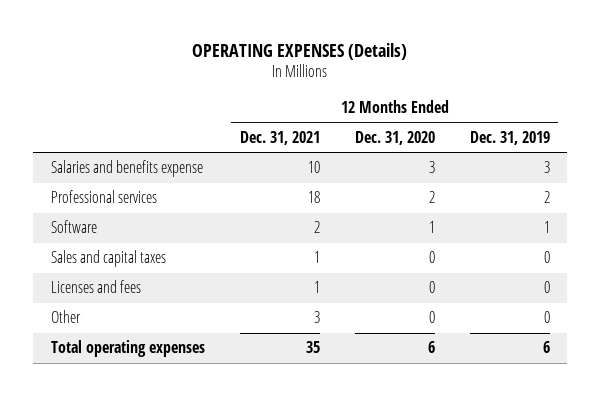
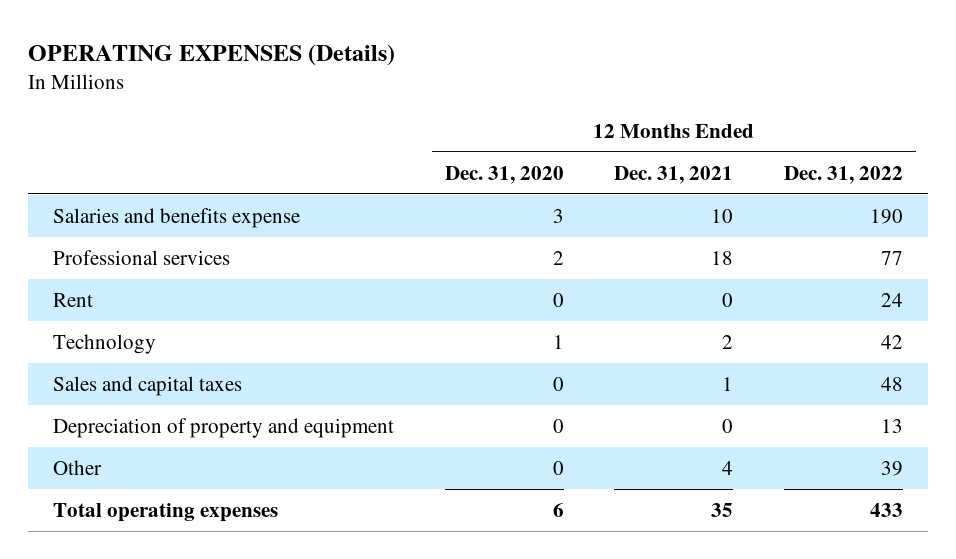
[469,130,550,145] Dec. 31, 2019 -> none
none -> [783,165,903,184] Dec. 31, 2022
[50,220,97,234] Software -> none
none -> [53,292,94,307] Rent
none -> [53,333,157,354] Technology
[50,280,141,294] Licenses and fees -> none
none -> [53,417,395,438] Depreciation of property and equipment
[313,311,320,324] 3 -> [722,460,734,475] 4

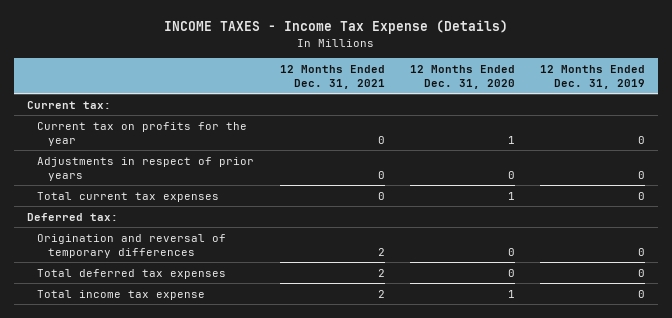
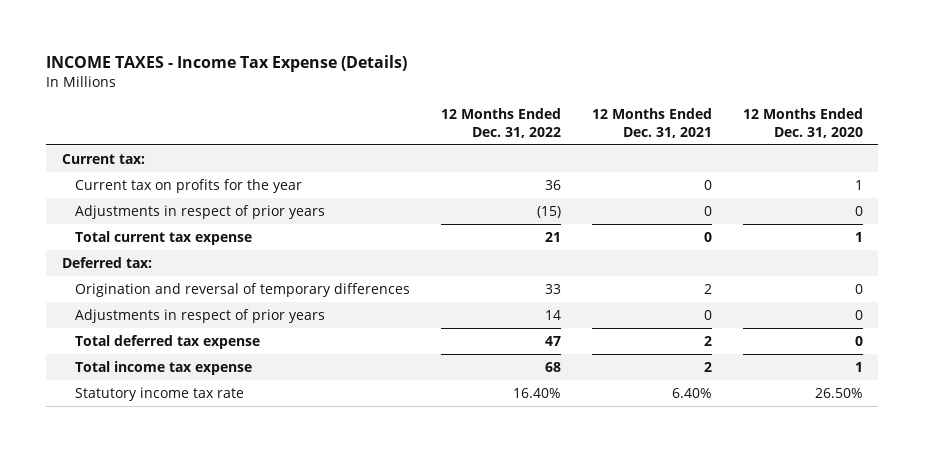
[540,64,646,89] 12 Months Ended Dec. 31, 2019 -> none
none -> [441,107,562,138] 12 Months Ended Dec. 31, 2022
[37,191,220,202] Total current tax expenses -> [75,231,253,246] Total current tax expense
none -> [75,309,326,324] Adjustments in respect of prior years
[37,268,227,279] Total deferred tax expenses -> [75,335,261,350] Total deferred tax expense
none -> [75,387,245,402] Statutory income tax rate

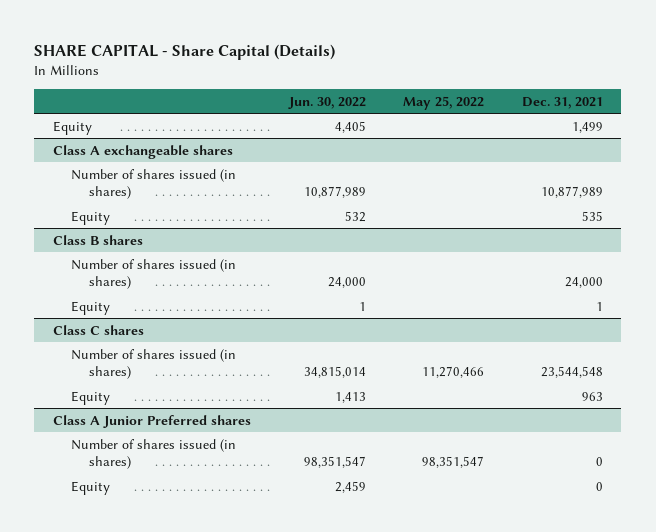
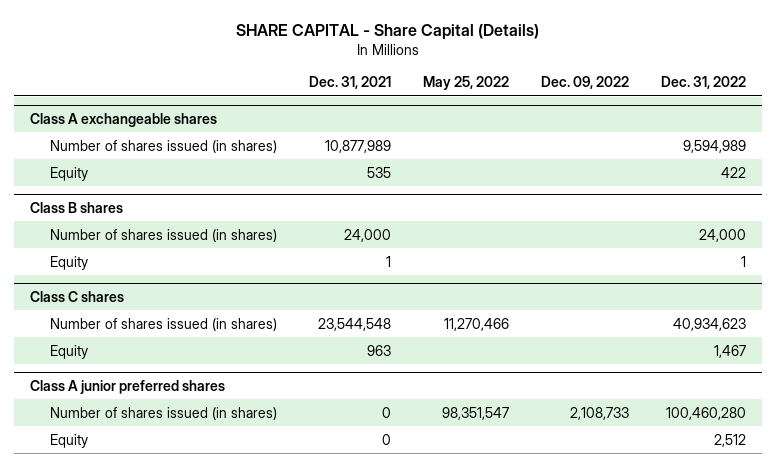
[287,96,366,109] Jun. 30, 2022 -> none
none -> [540,76,629,90] Dec. 09, 2022
none -> [660,76,746,90] Dec. 31, 2022
[53,120,93,135] Equity -> none
[53,414,252,428] Class A Junior Preferred shares -> [30,380,226,395] Class A junior preferred shares

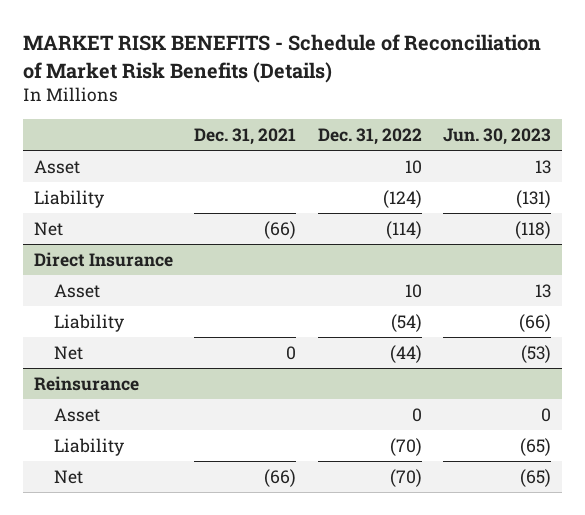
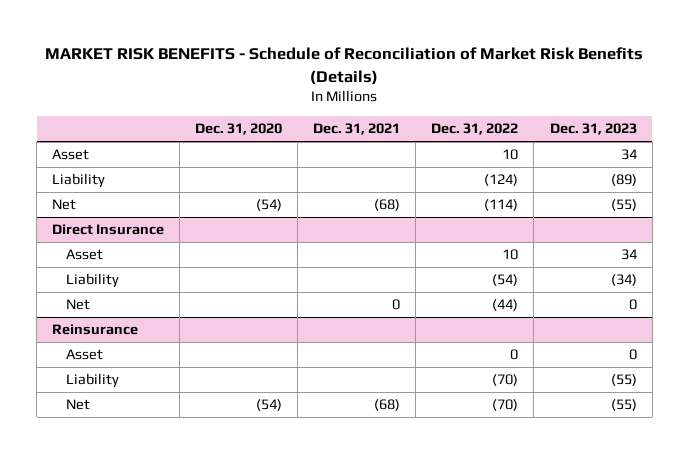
[443,127,552,145] Jun. 30, 2023 -> none
none -> [195,123,283,136] Dec. 31, 2020
none -> [549,123,637,136] Dec. 31, 2023
[264,221,297,240] (66) -> [374,199,401,212] (68)
[264,469,297,488] (66) -> [374,399,401,412] (68)

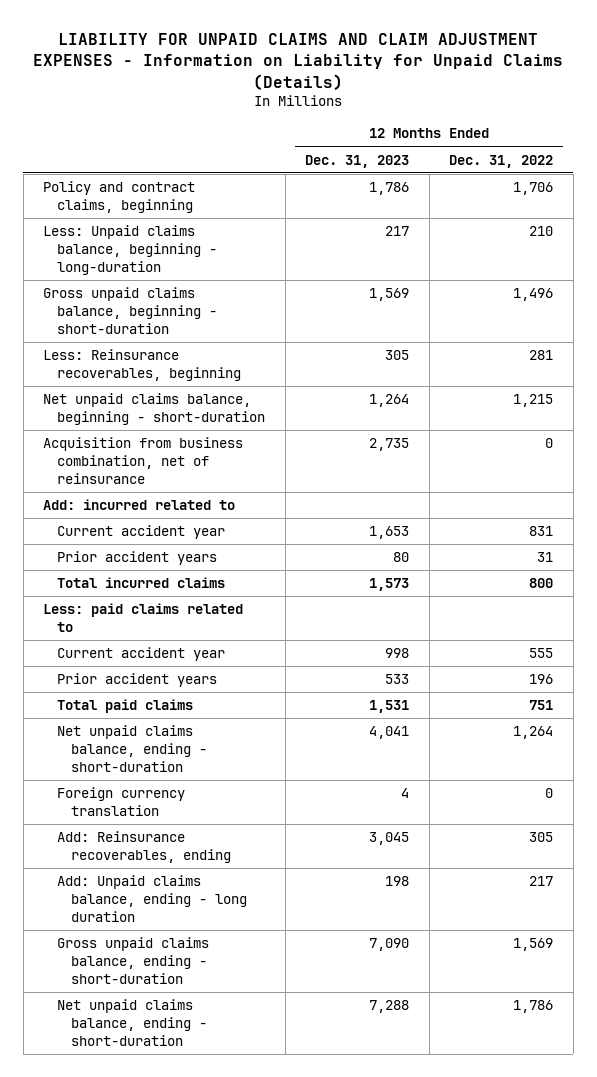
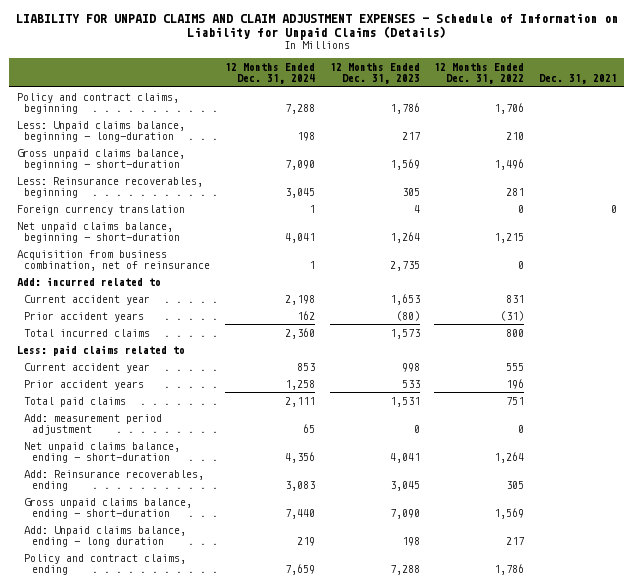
[33,32,564,90] LIABILITY FOR UNPAID CLAIMS AND CLAIM ADJUSTMENT EXPENSES - Information on Liability for Unpaid Claims (Details) -> [15,13,618,41] LIABILITY FOR UNPAID CLAIMS AND CLAIM ADJUSTMENT EXPENSES - Schedule of Information on Liability for Unpaid Claims (Details)
none -> [225,63,316,85] 12 Months Ended Dec. 31, 2024
none -> [538,74,617,85] Dec. 31, 2021
[57,787,186,817] Foreign currency translation -> [16,204,185,215] Foreign currency translation
[393,552,410,563] 80 -> [395,310,420,321] (80)
[537,552,554,563] 31 -> [500,310,525,321] (31)
none -> [24,413,163,435] Add: measurement period adjustment
[57,875,247,923] Add: Unpaid claims balance, ending - long duration -> [24,525,187,547] Add: Unpaid claims balance, ending - long duration
[57,999,207,1047] Net unpaid claims balance, ending - short-duration -> [24,553,187,575] Policy and contract claims, ending

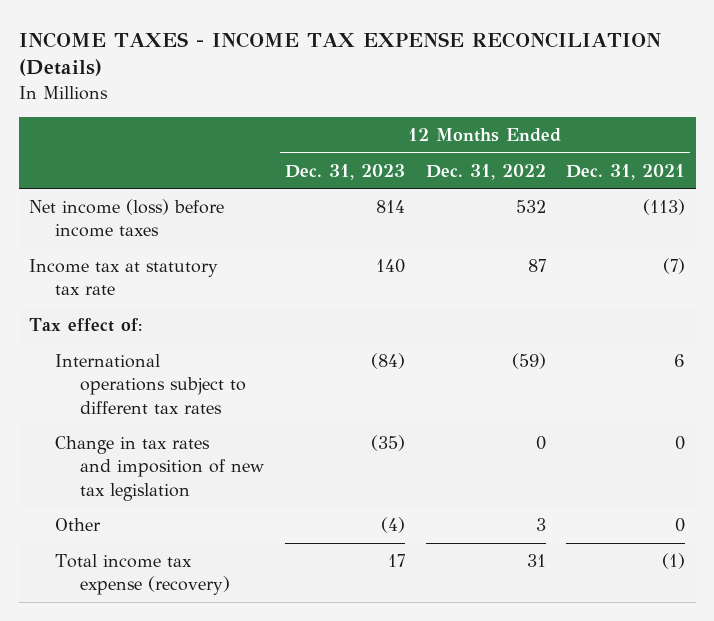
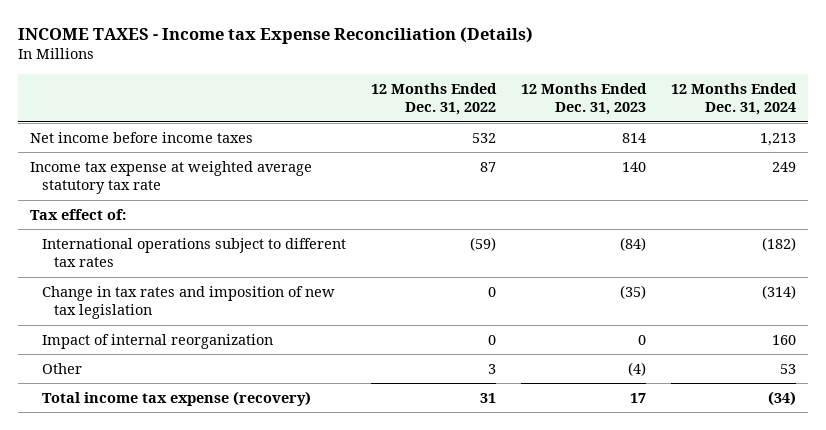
[18,31,661,77] INCOME TAXES - INCOME TAX EXPENSE RECONCILIATION (Details) -> [17,26,533,44] INCOME TAXES - Income tax Expense Reconciliation (Details)
[566,163,686,180] Dec. 31, 2021 -> none
none -> [670,82,797,116] 12 Months Ended Dec. 31, 2024
[28,199,224,238] Net income (loss) before income taxes -> [30,131,254,143] Net income before income taxes
[28,259,218,296] Income tax at statutory tax rate -> [30,160,313,195] Income tax expense at weighted average statutory tax rate
none -> [42,333,274,349] Impact of internal reorganization

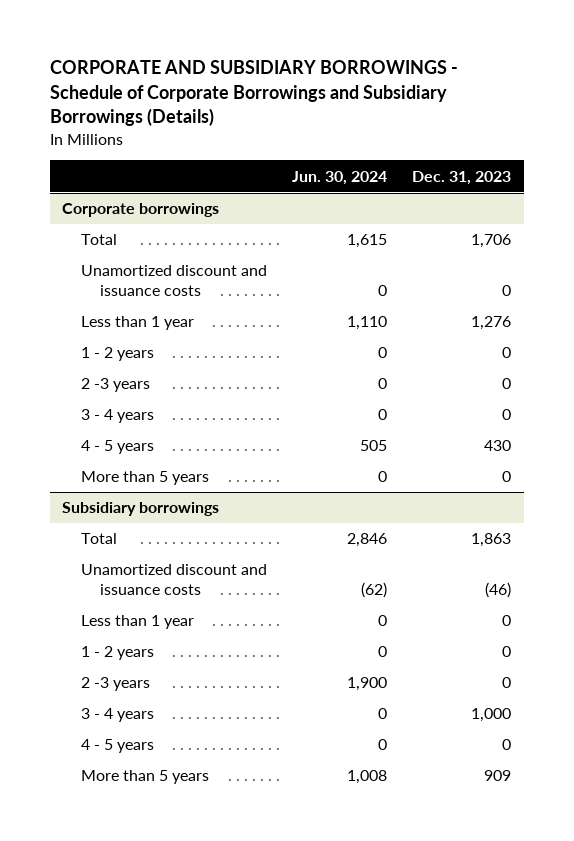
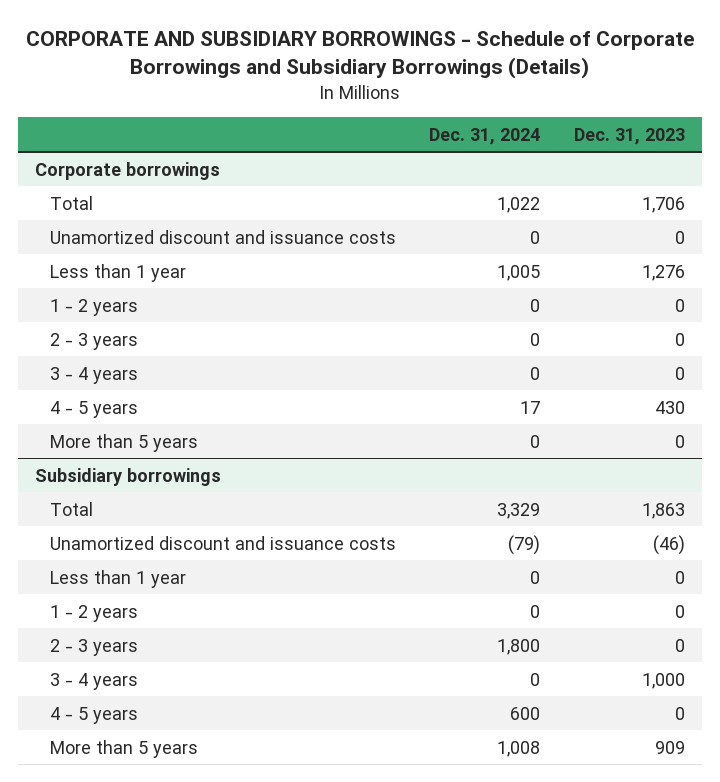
[292,170,388,185] Jun. 30, 2024 -> none
none -> [429,127,541,145] Dec. 31, 2024
[81,378,151,393] 2 -3 years -> [49,332,138,350] 2 - 3 years
[81,677,151,692] 2 -3 years -> [49,638,138,656] 2 - 3 years

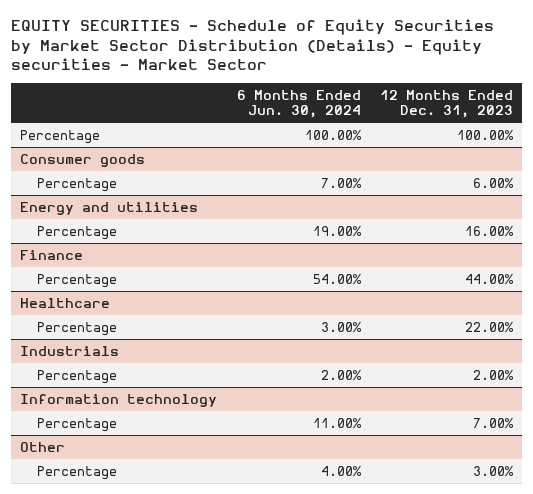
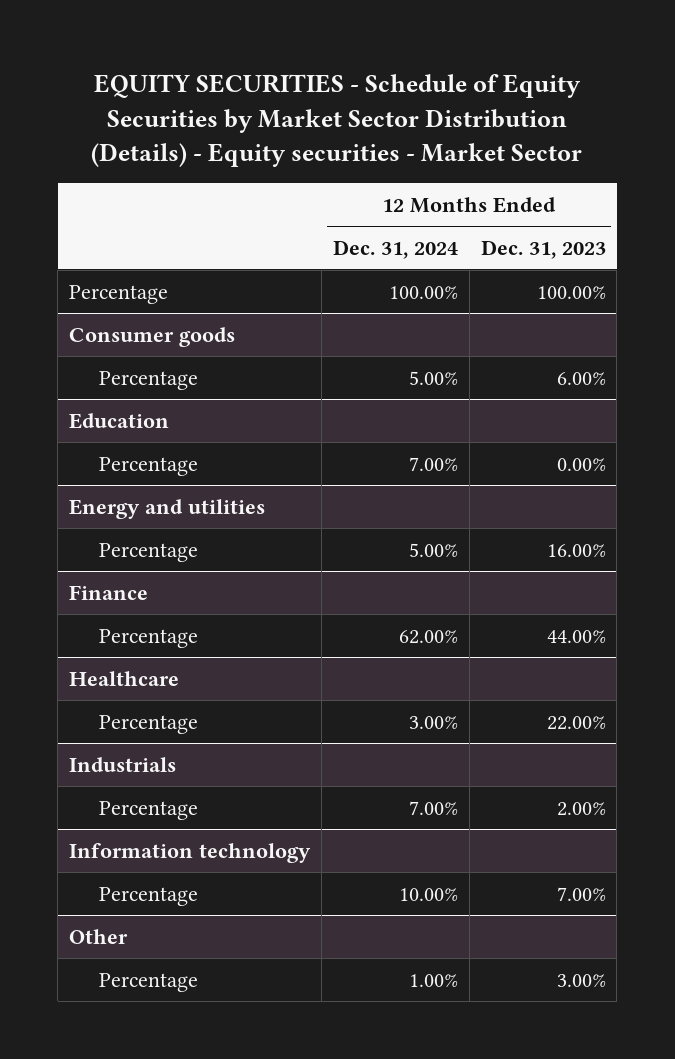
[236,90,361,119] 6 Months Ended Jun. 30, 2024 -> none
none -> [332,239,458,259] Dec. 31, 2024
none -> [69,412,170,429] Education
none -> [99,456,199,476] Percentage

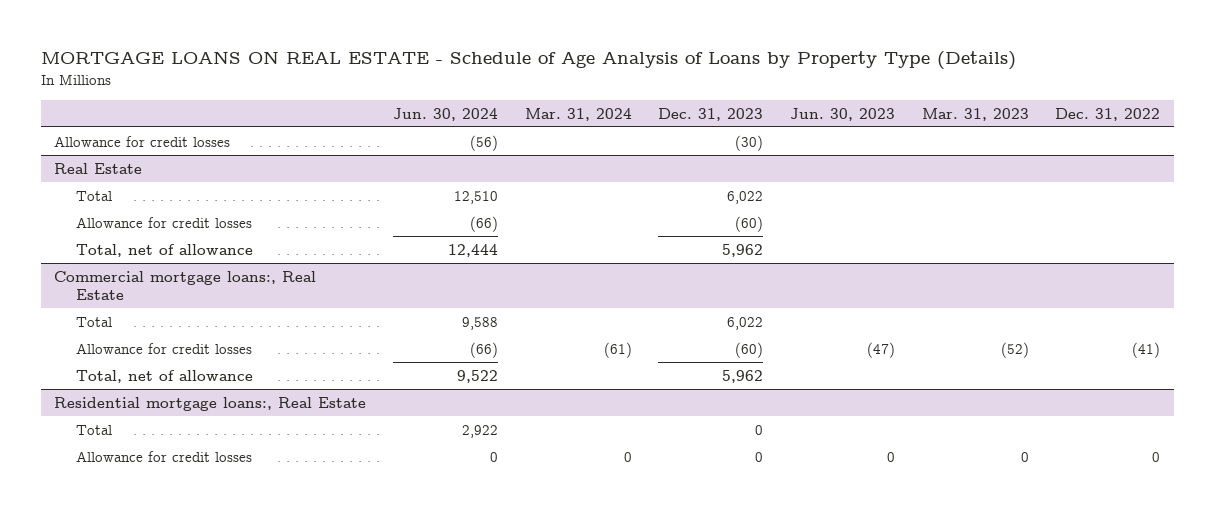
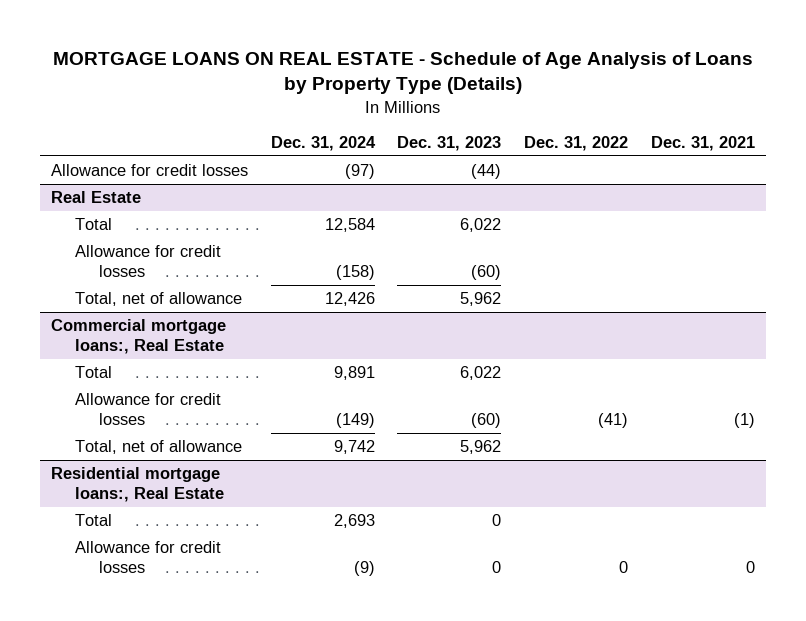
[392,107,498,121] Jun. 30, 2024 -> none
[524,107,632,121] Mar. 31, 2024 -> none
[789,107,895,121] Jun. 30, 2023 -> none
[921,107,1029,121] Mar. 31, 2023 -> none
none -> [270,135,376,151] Dec. 31, 2024
none -> [650,135,755,151] Dec. 31, 2021
[735,134,764,151] (30) -> [471,164,502,180] (44)

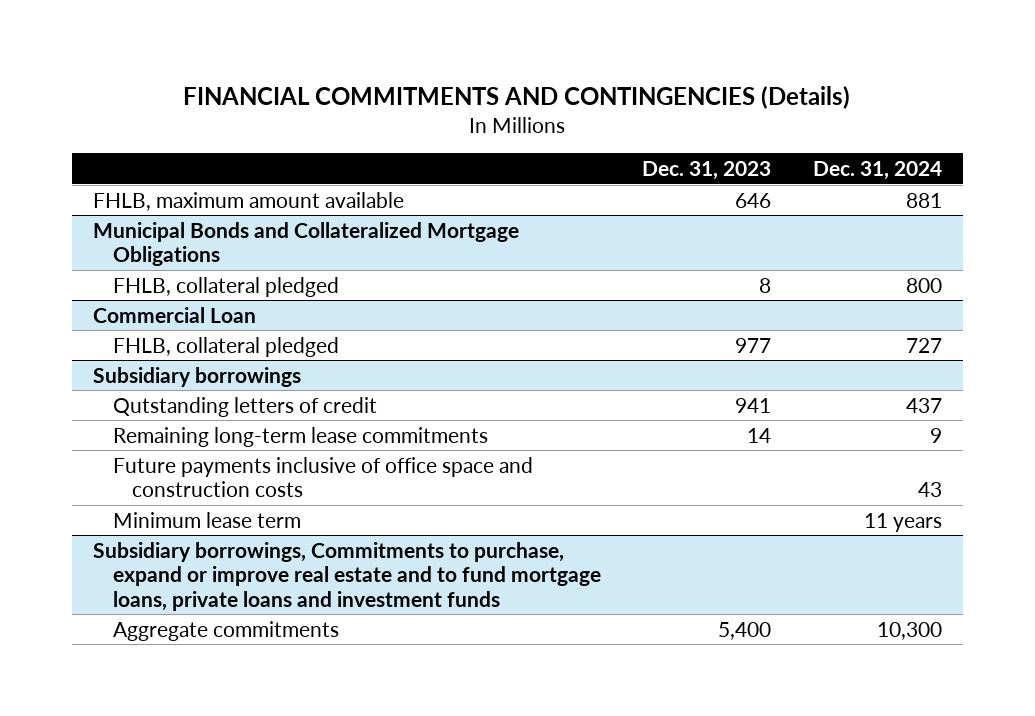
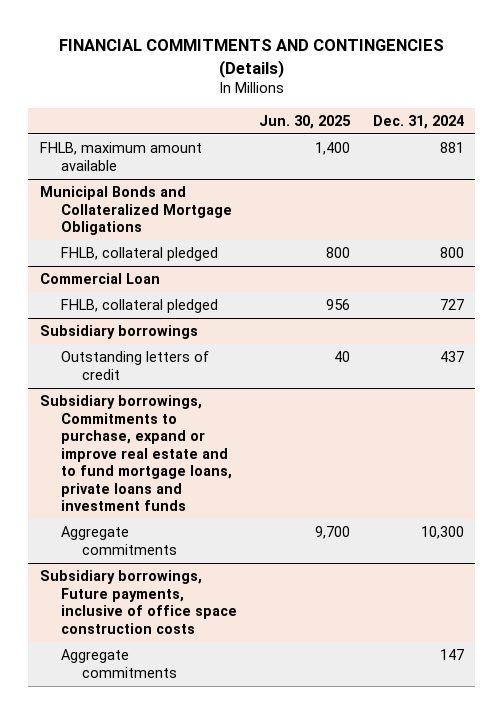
[642,161,772,181] Dec. 31, 2023 -> none
none -> [259,114,352,129] Jun. 30, 2025
[112,426,488,447] Remaining long-term lease commitments -> none
[112,456,533,498] Future payments inclusive of office space and construction costs -> none
[112,511,301,528] Minimum lease term -> none
[112,396,377,417] Qutstanding letters of credit -> [60,351,209,380] Outstanding letters of credit
none -> [39,570,237,634] Subsidiary borrowings, Future payments, inclusive of office space construction costs
none -> [60,649,177,678] Aggregate commitments

